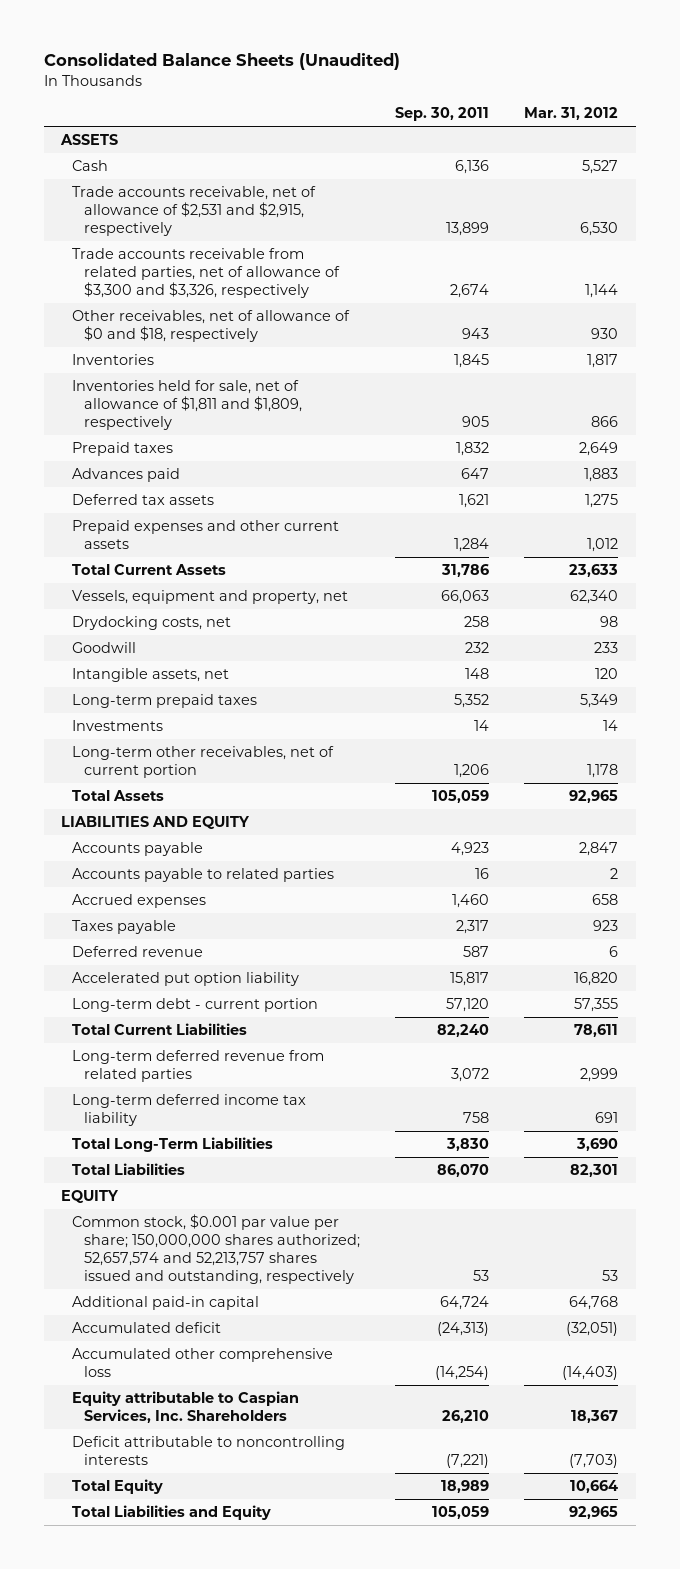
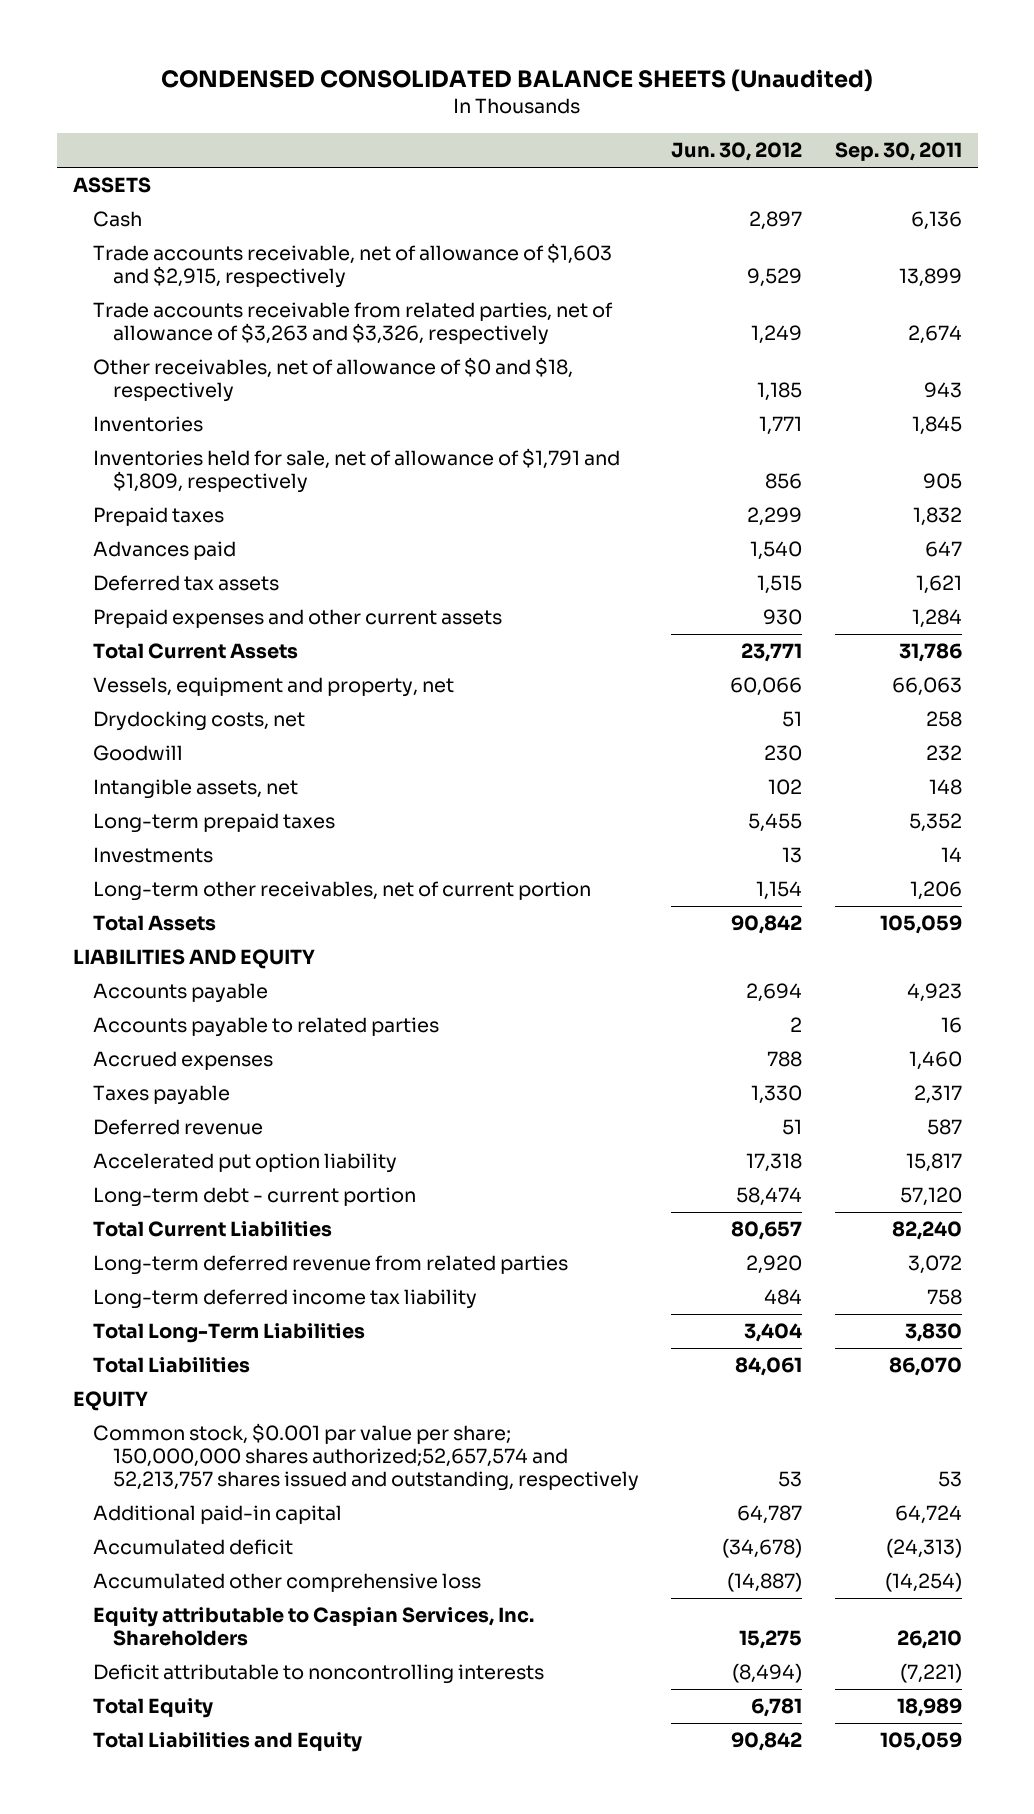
[43,53,400,71] Consolidated Balance Sheets (Unaudited) -> [161,68,874,92] CONDENSED CONSOLIDATED BALANCE SHEETS (Unaudited)
[524,107,619,121] Mar. 31, 2012 -> none
none -> [671,142,803,162] Jun. 30, 2012
[72,186,317,237] Trade accounts receivable, net of allowance of $2,531 and $2,915, respectively -> [92,243,612,289] Trade accounts receivable, net of allowance of $1,603 and $2,915, respectively
[72,248,340,299] Trade accounts receivable from related parties, net of allowance of $3,300 and $3,326, respectively -> [92,302,613,346] Trade accounts receivable from related parties, net of allowance of $3,263 and $3,326, respectively
[72,380,302,431] Inventories held for sale, net of allowance of $1,811 and $1,809, respectively -> [92,448,620,494] Inventories held for sale, net of allowance of $1,791 and $1,809, respectively
[72,1214,360,1285] Common stock, $0.001 par value per share; 150,000,000 shares authorized; 52,657,574 and 52,213,757 shares issued and outstanding, respectively -> [92,1423,640,1492] Common stock, $0.001 par value per share; 150,000,000 shares authorized;52,657,574 and 52,213,757 shares issued and outstanding, respectively

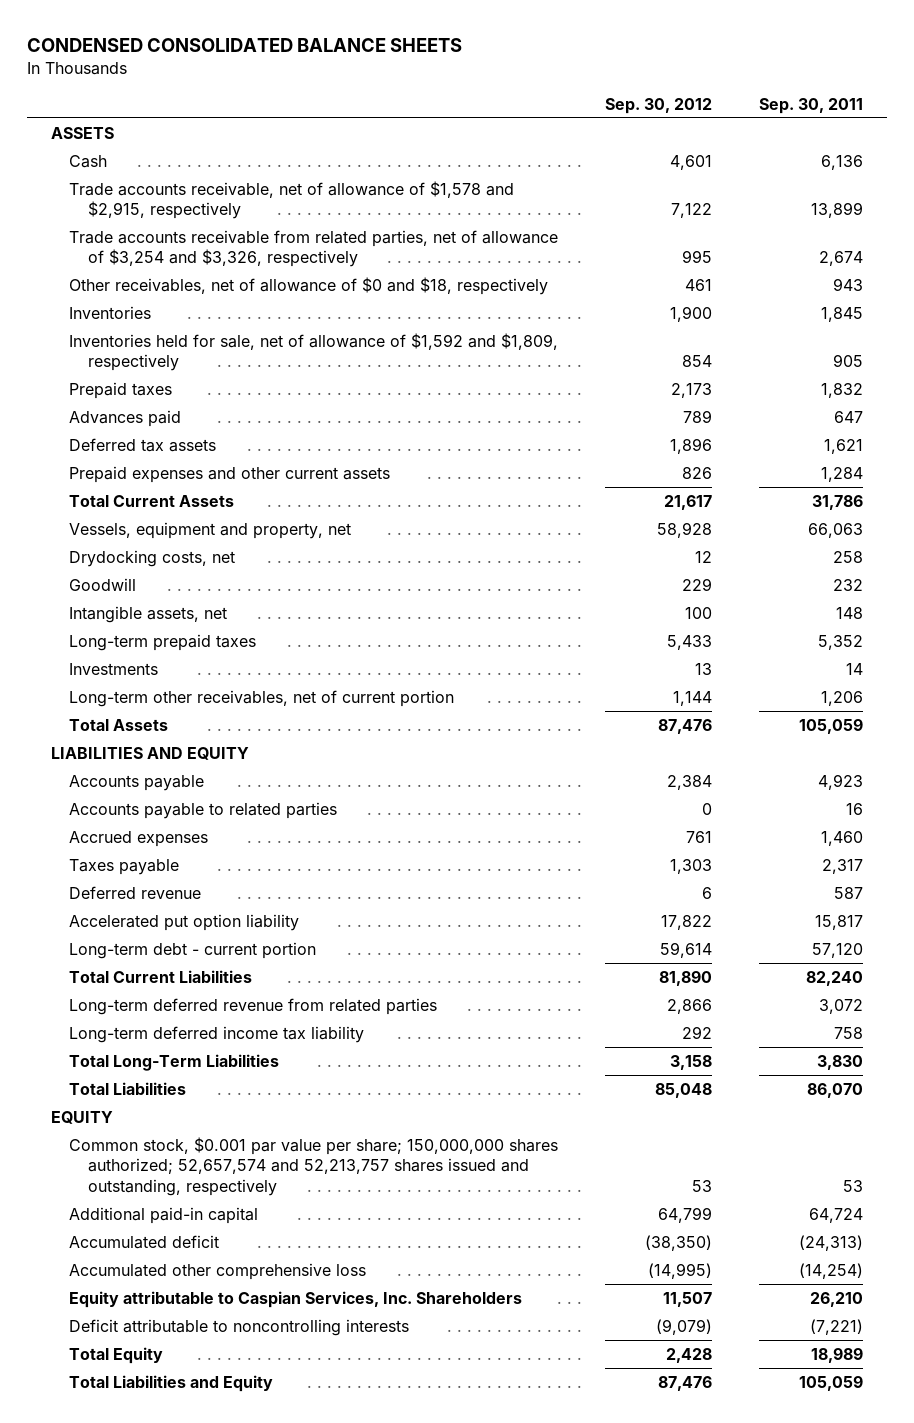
[161,68,874,92] CONDENSED CONSOLIDATED BALANCE SHEETS (Unaudited) -> [27,38,463,53] CONDENSED CONSOLIDATED BALANCE SHEETS
[671,142,803,162] Jun. 30, 2012 -> none
none -> [605,97,713,114] Sep. 30, 2012
[92,243,612,289] Trade accounts receivable, net of allowance of $1,603 and $2,915, respectively -> [69,180,515,220] Trade accounts receivable, net of allowance of $1,578 and $2,915, respectively
[92,302,613,346] Trade accounts receivable from related parties, net of allowance of $3,263 and $3,326, respectively -> [69,229,559,268] Trade accounts receivable from related parties, net of allowance of $3,254 and $3,326, respectively
[92,448,620,494] Inventories held for sale, net of allowance of $1,791 and $1,809, respectively -> [69,332,559,372] Inventories held for sale, net of allowance of $1,592 and $1,809, respectively
[92,1423,640,1492] Common stock, $0.001 par value per share; 150,000,000 shares authorized;52,657,574 and 52,213,757 shares issued and outstanding, respectively -> [69,1136,559,1196] Common stock, $0.001 par value per share; 150,000,000 shares authorized; 52,657,574 and 52,213,757 shares issued and outstanding, respectively

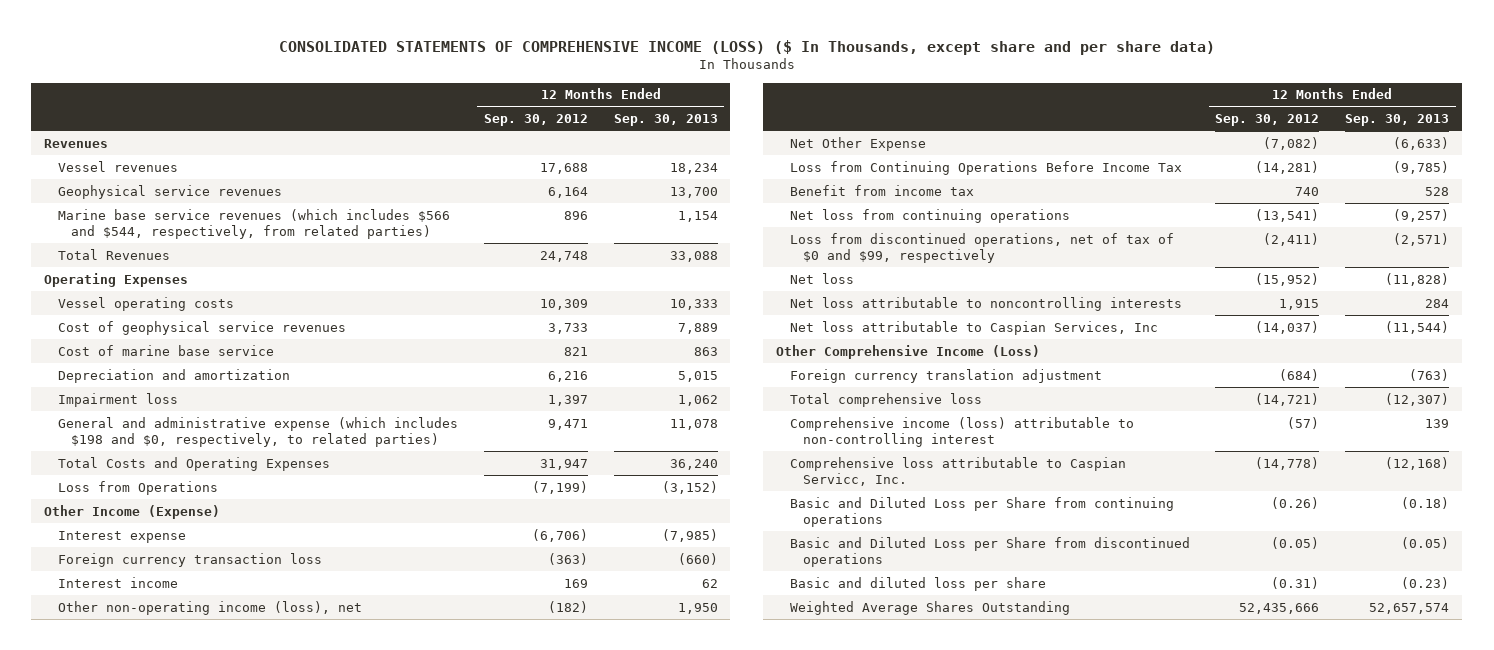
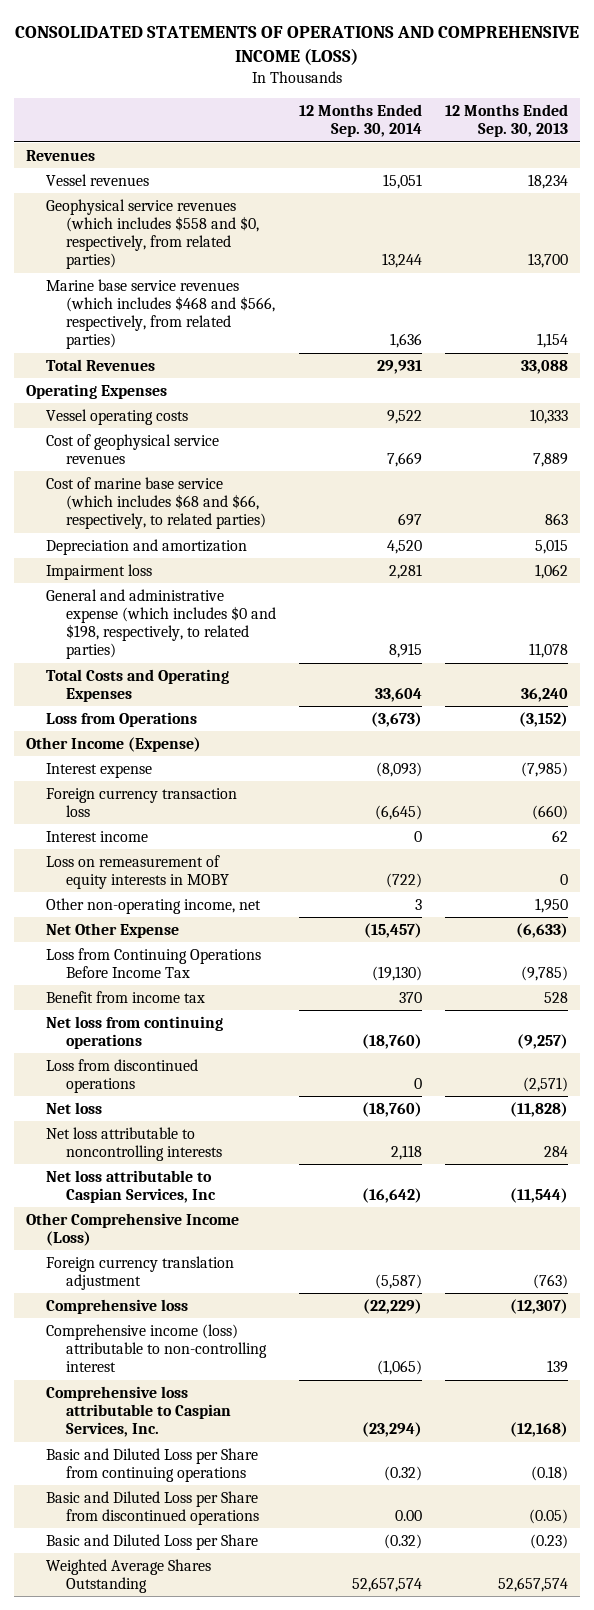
[278,39,1215,55] CONSOLIDATED STATEMENTS OF COMPREHENSIVE INCOME (LOSS) ($ In Thousands, except share and per share data) -> [14,26,579,66] CONSOLIDATED STATEMENTS OF OPERATIONS AND COMPREHENSIVE INCOME (LOSS)
[483,113,588,126] Sep. 30, 2012 -> none
none -> [298,104,422,138] 12 Months Ended Sep. 30, 2014
[57,184,282,199] Geophysical service revenues -> [45,198,259,270] Geophysical service revenues (which includes $558 and $0, respectively, from related parties)
[57,208,450,240] Marine base service revenues (which includes $566 and $544, respectively, from related parties) -> [45,278,275,350] Marine base service revenues (which includes $468 and $566, respectively, from related parties)
[57,344,274,356] Cost of marine base service -> [45,476,266,530] Cost of marine base service (which includes $68 and $66, respectively, to related parties)
[57,416,458,448] General and administrative expense (which includes $198 and $0, respectively, to related parties) -> [45,588,276,660] General and administrative expense (which includes $0 and $198, respectively, to related parties)
none -> [45,854,229,890] Loss on remeasurement of equity interests in MOBY
[57,600,362,615] Other non-operating income (loss), net -> [45,897,261,914] Other non-operating income, net
[789,232,1174,264] Loss from discontinued operations, net of tax of $0 and $99, respectively -> [45,1058,198,1094] Loss from discontinued operations
[789,392,982,407] Total comprehensive loss -> [45,1298,188,1314] Comprehensive loss
[789,456,1126,487] Comprehensive loss attributable to Caspian Servicc, Inc. -> [45,1385,231,1438] Comprehensive loss attributable to Caspian Services, Inc.
[789,576,1046,591] Basic and diluted loss per share -> [45,1533,258,1550] Basic and Diluted Loss per Share

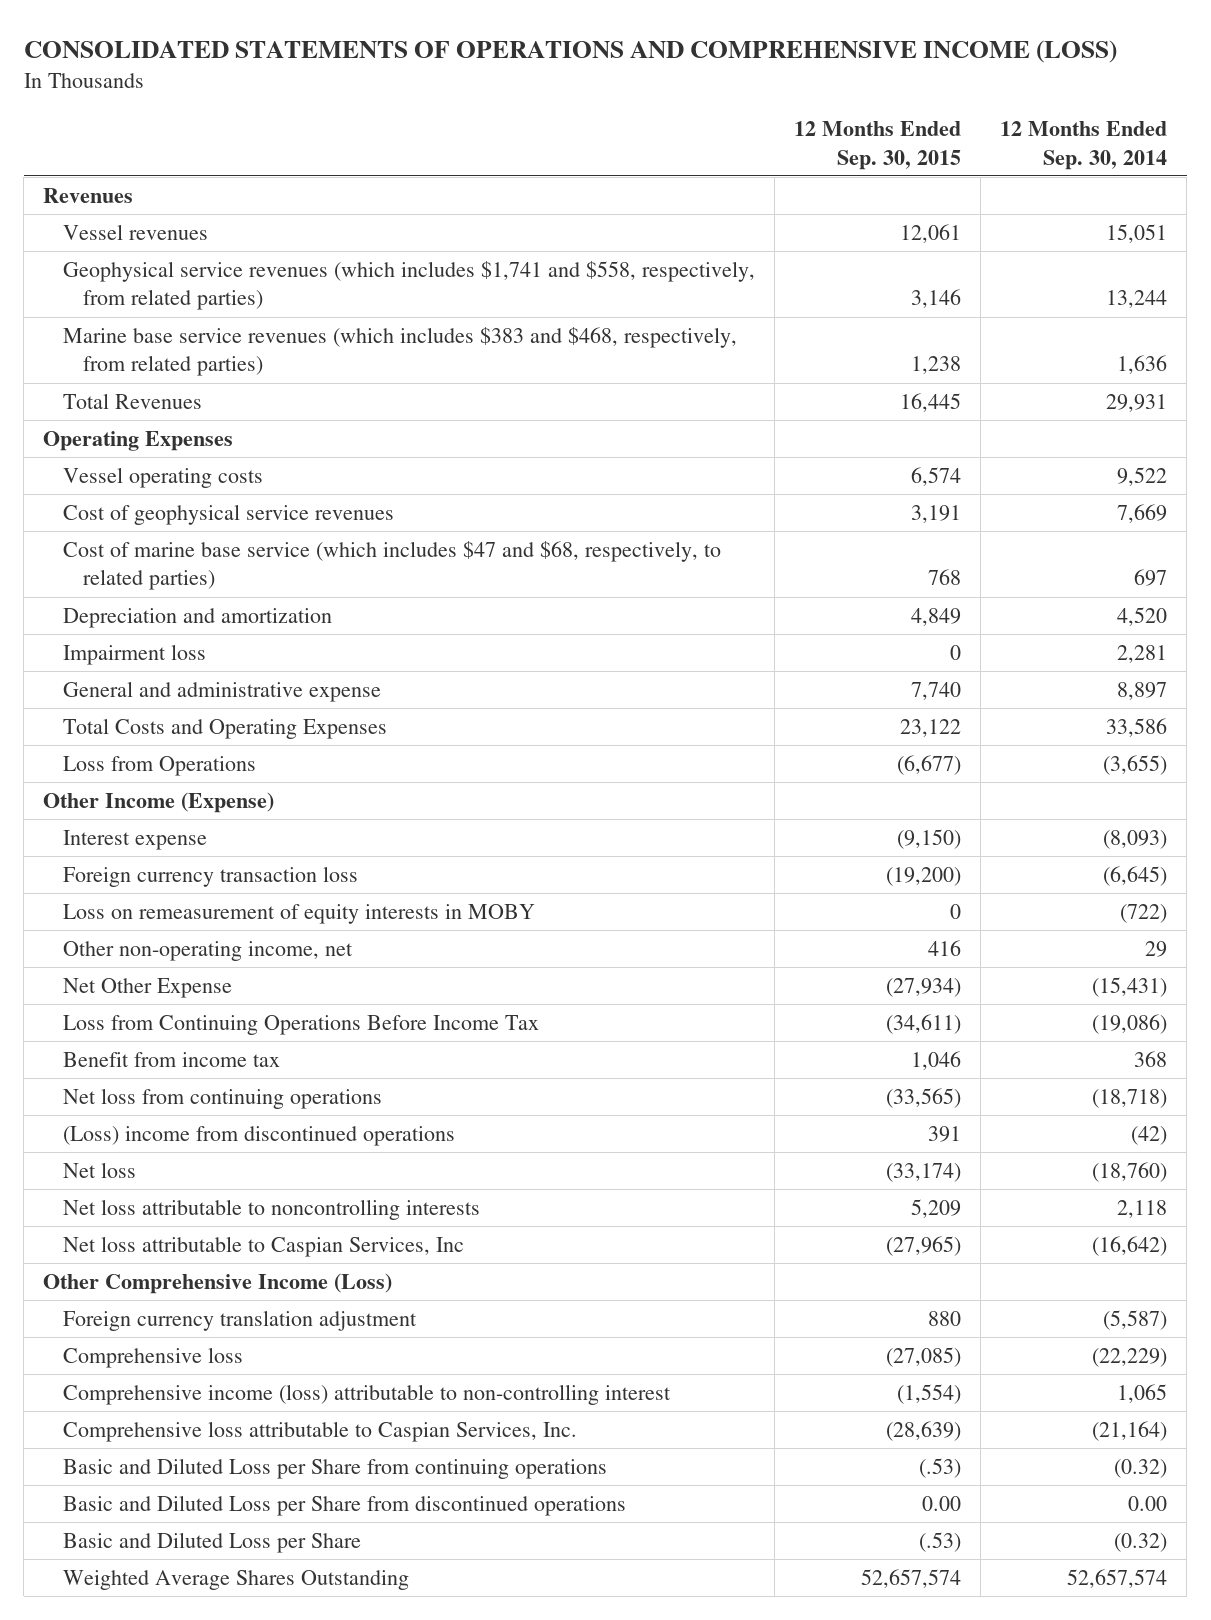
[445,104,569,138] 12 Months Ended Sep. 30, 2013 -> none
none -> [794,121,962,170] 12 Months Ended Sep. 30, 2015
[45,198,259,270] Geophysical service revenues (which includes $558 and $0, respectively, from related parties) -> [63,261,756,311] Geophysical service revenues (which includes $1,741 and $558, respectively, from related parties)
[45,278,275,350] Marine base service revenues (which includes $468 and $566, respectively, from related parties) -> [63,327,738,377] Marine base service revenues (which includes $383 and $468, respectively, from related parties)
[45,476,266,530] Cost of marine base service (which includes $68 and $66, respectively, to related parties) -> [63,541,722,591] Cost of marine base service (which includes $47 and $68, respectively, to related parties)
[45,588,276,660] General and administrative expense (which includes $0 and $198, respectively, to related parties) -> [63,681,382,703] General and administrative expense
[388,643,422,659] 8,915 -> [1117,682,1168,701] 8,897
[374,688,422,703] 33,604 -> [1106,718,1168,738] 33,586
[370,711,422,727] (3,673) -> [1103,755,1168,776] (3,655)
[45,830,148,842] Interest income -> none
[414,898,422,910] 3 -> [1145,941,1168,958] 29
[363,922,422,938] (15,457) -> [1092,977,1168,998] (15,431)
[371,966,422,982] (19,130) -> [1092,1014,1168,1035] (19,086)
[398,991,422,1003] 370 -> [1134,1051,1168,1068] 368
[361,1034,422,1050] (18,760) -> [1092,1089,1168,1109] (18,718)
[45,1058,198,1094] Loss from discontinued operations -> [63,1126,456,1147] (Loss) income from discontinued operations
[413,1078,422,1090] 0 -> [1131,1126,1168,1146] (42)
[376,1360,422,1376] (1,065) -> [1117,1384,1168,1404] 1,065
[361,1422,422,1438] (23,294) -> [1092,1421,1168,1442] (21,164)

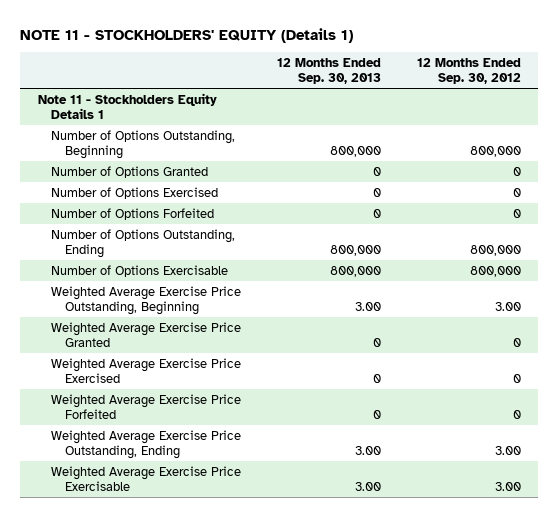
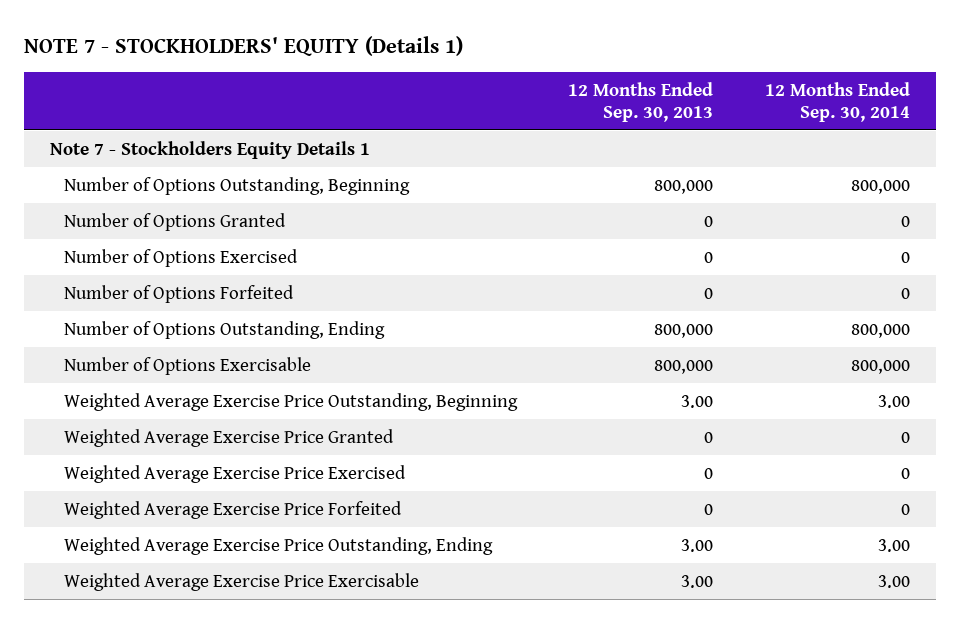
[20,27,354,43] NOTE 11 - STOCKHOLDERS' EQUITY (Details 1) -> [23,36,463,57] NOTE 7 - STOCKHOLDERS' EQUITY (Details 1)
[416,58,521,84] 12 Months Ended Sep. 30, 2012 -> none
none -> [765,81,911,122] 12 Months Ended Sep. 30, 2014
[38,92,218,119] Note 11 - Stockholders Equity Details 1 -> [49,140,370,159] Note 7 - Stockholders Equity Details 1

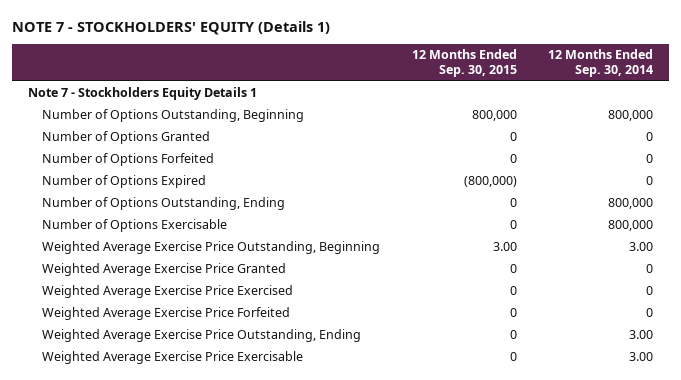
[568,81,714,122] 12 Months Ended Sep. 30, 2013 -> none
none -> [411,49,517,78] 12 Months Ended Sep. 30, 2015
[63,248,298,267] Number of Options Exercised -> none
none -> [41,175,206,189] Number of Options Expired

